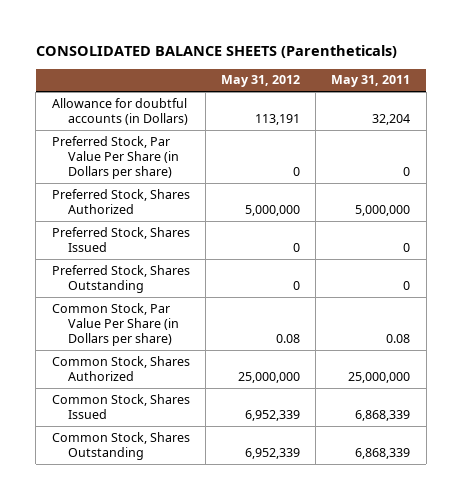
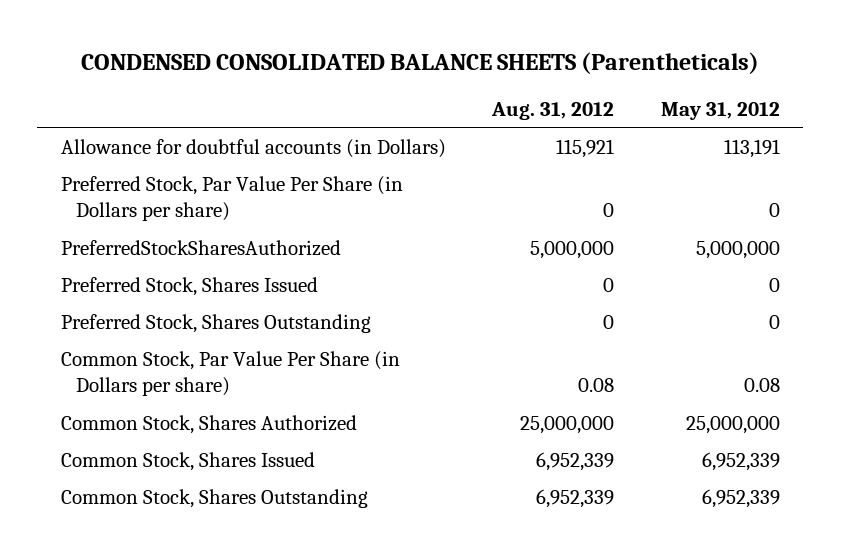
[35,44,397,58] CONSOLIDATED BALANCE SHEETS (Parentheticals) -> [81,51,760,74] CONDENSED CONSOLIDATED BALANCE SHEETS (Parentheticals)
[331,75,411,88] May 31, 2011 -> none
none -> [491,101,615,120] Aug. 31, 2012
[51,188,190,214] Preferred Stock, Shares Authorized -> [60,239,341,256] PreferredStockSharesAuthorized

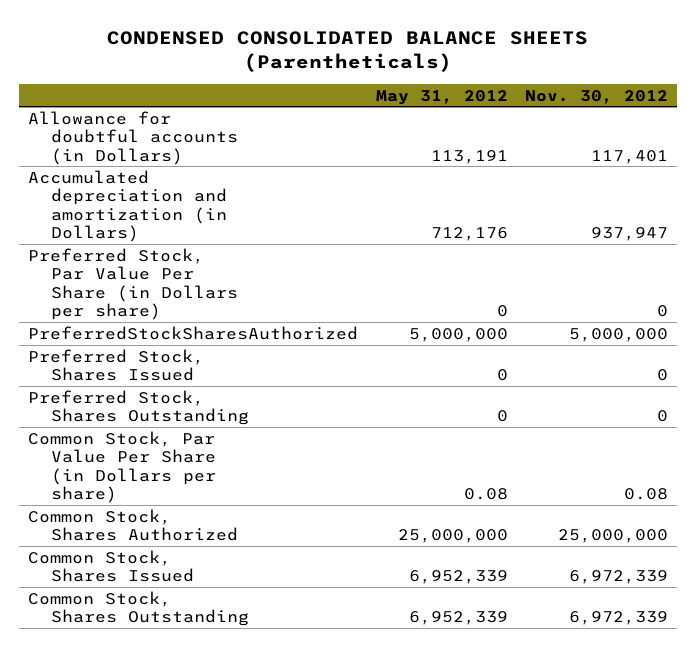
[491,101,615,120] Aug. 31, 2012 -> none
none -> [525,89,669,104] Nov. 30, 2012
none -> [28,169,228,243] Accumulated depreciation and amortization (in Dollars)

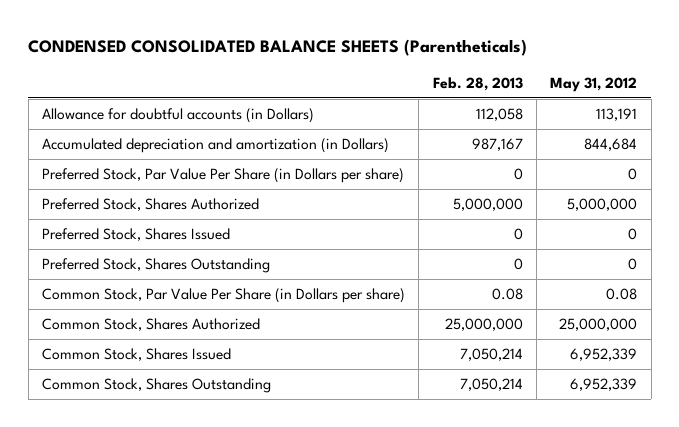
[525,89,669,104] Nov. 30, 2012 -> none
none -> [432,76,523,91] Feb. 28, 2013
[430,227,508,242] 712,176 -> [584,138,638,152] 844,684
[28,325,359,340] PreferredStockSharesAuthorized -> [42,198,260,212] Preferred Stock, Shares Authorized

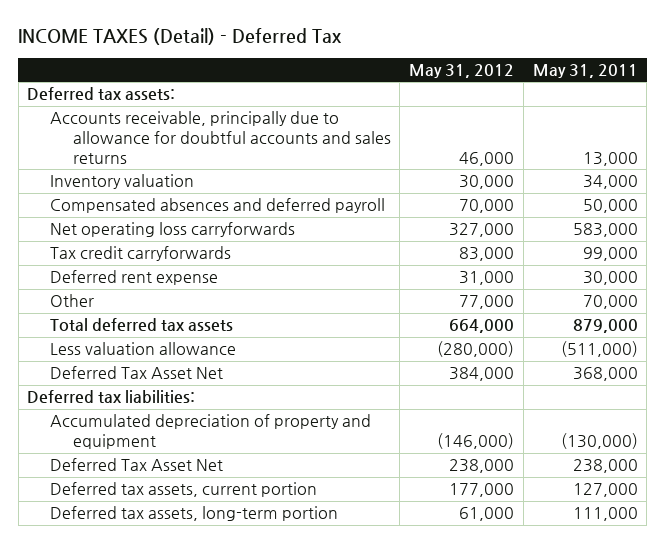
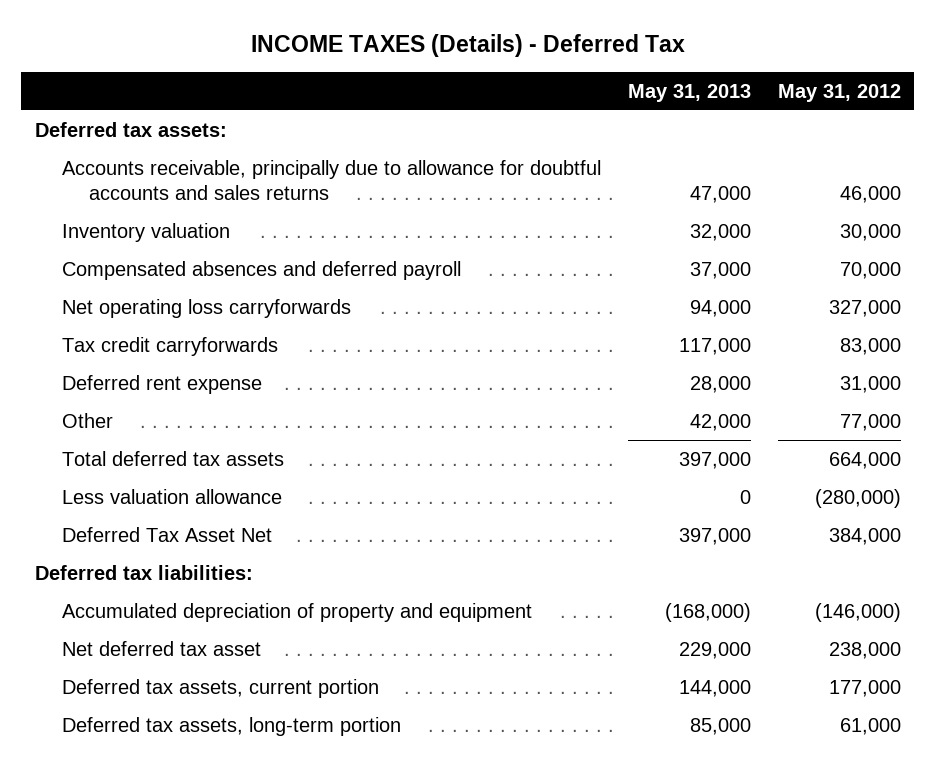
[18,28,343,46] INCOME TAXES (Detail) - Deferred Tax -> [250,34,685,58] INCOME TAXES (Details) - Deferred Tax
[532,63,638,78] May 31, 2011 -> none
none -> [627,83,751,102] May 31, 2013
[50,458,224,472] Deferred Tax Asset Net -> [61,640,261,656] Net deferred tax asset

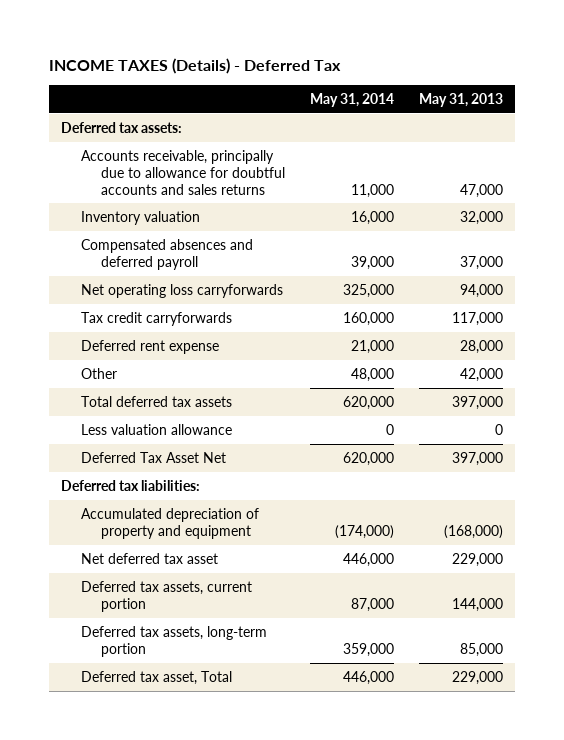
[777,83,901,102] May 31, 2012 -> none
none -> [309,92,394,107] May 31, 2014
none -> [81,670,233,685] Deferred tax asset, Total

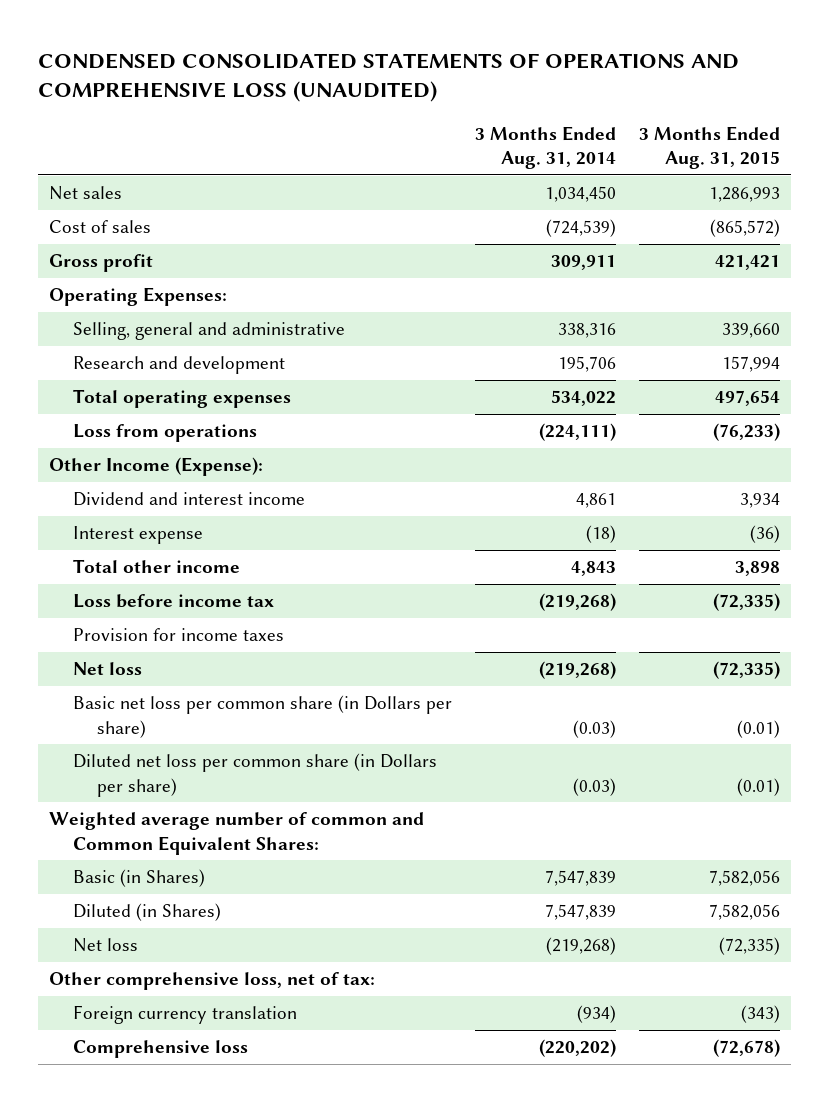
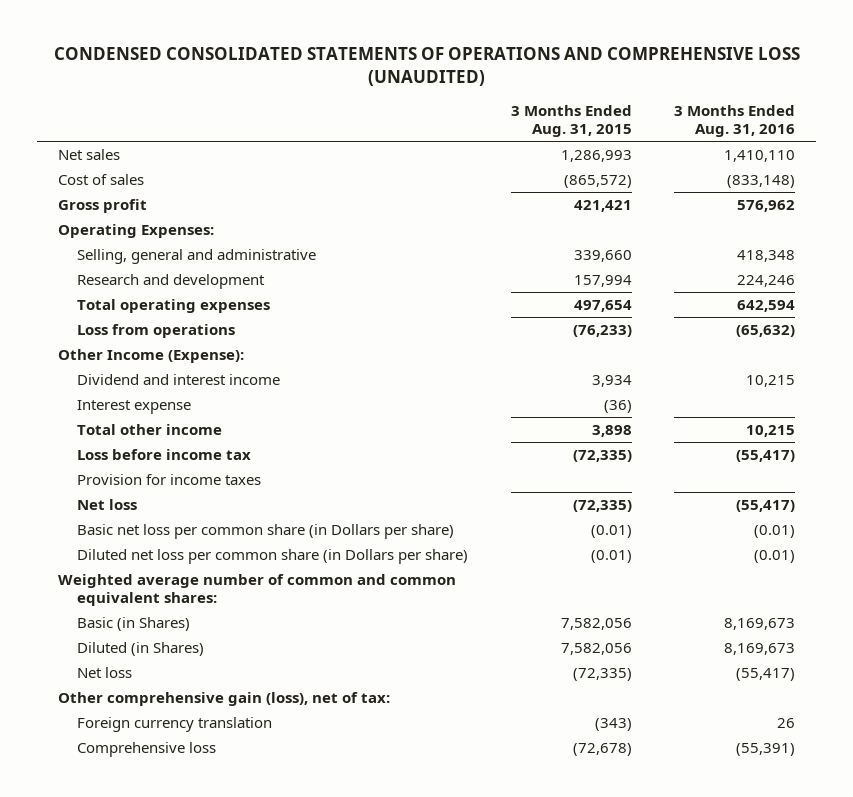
[475,125,617,170] 3 Months Ended Aug. 31, 2014 -> none
none -> [674,104,796,137] 3 Months Ended Aug. 31, 2016
[49,812,425,855] Weighted average number of common and Common Equivalent Shares: -> [58,573,457,606] Weighted average number of common and common equivalent shares:
[49,972,376,991] Other comprehensive loss, net of tax: -> [58,691,391,706] Other comprehensive gain (loss), net of tax:

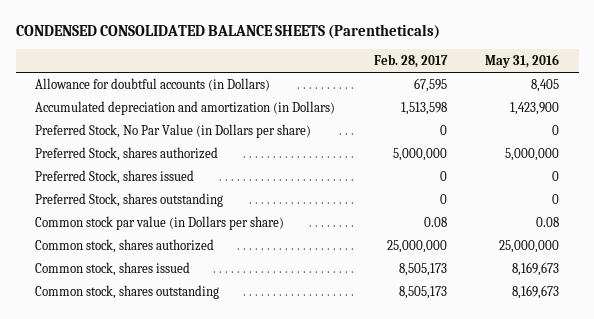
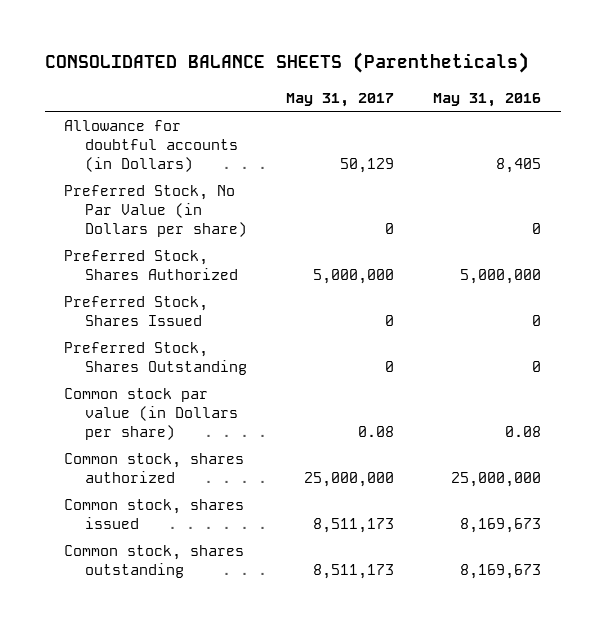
[15,24,440,40] CONDENSED CONSOLIDATED BALANCE SHEETS (Parentheticals) -> [44,52,529,74] CONSOLIDATED BALANCE SHEETS (Parentheticals)
[373,54,448,69] Feb. 28, 2017 -> none
none -> [286,92,395,107] May 31, 2017
[35,101,336,116] Accumulated depreciation and amortization (in Dollars) -> none
[35,147,219,162] Preferred Stock, shares authorized -> [64,250,239,280] Preferred Stock, Shares Authorized
[35,170,195,185] Preferred Stock, shares issued -> [64,296,209,326] Preferred Stock, Shares Issued
[35,193,224,208] Preferred Stock, shares outstanding -> [64,342,248,375] Preferred Stock, Shares Outstanding

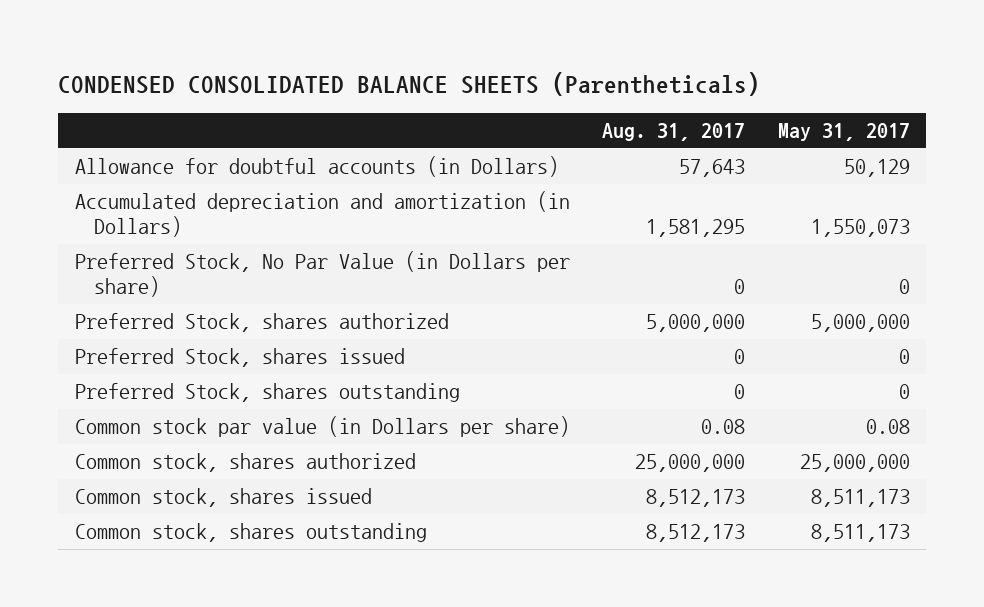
[44,52,529,74] CONSOLIDATED BALANCE SHEETS (Parentheticals) -> [58,71,761,96] CONDENSED CONSOLIDATED BALANCE SHEETS (Parentheticals)
[433,92,542,107] May 31, 2016 -> none
none -> [602,123,746,142] Aug. 31, 2017
none -> [74,191,570,238] Accumulated depreciation and amortization (in Dollars)
[64,250,239,280] Preferred Stock, Shares Authorized -> [74,313,449,333] Preferred Stock, shares authorized
[64,296,209,326] Preferred Stock, Shares Issued -> [74,348,405,368] Preferred Stock, shares issued
[64,342,248,375] Preferred Stock, Shares Outstanding -> [74,383,460,403] Preferred Stock, shares outstanding

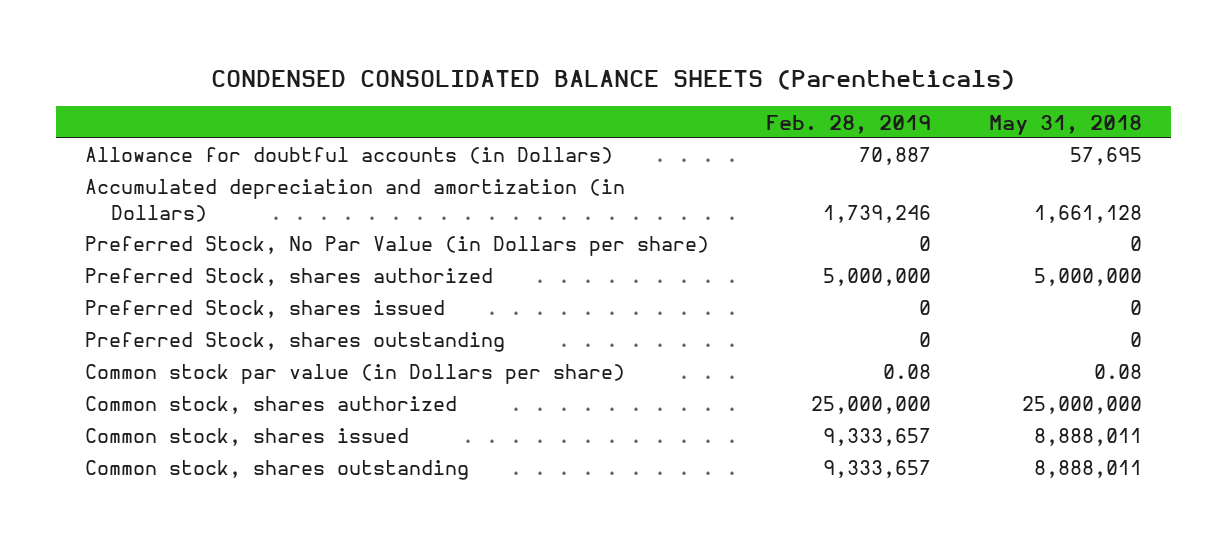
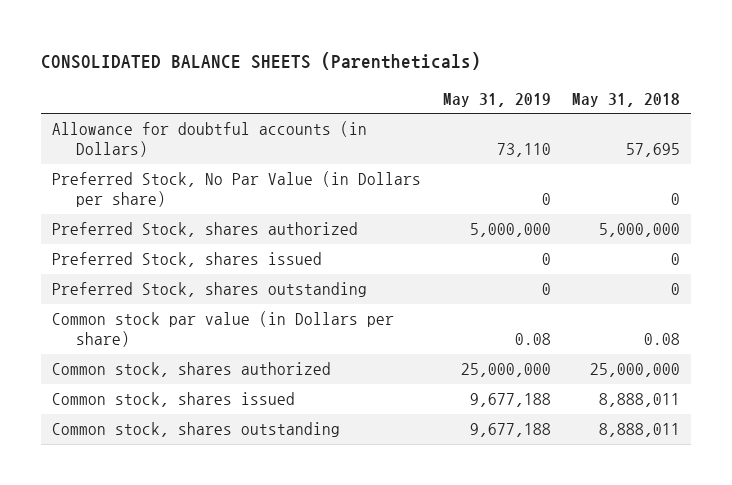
[211,69,1016,90] CONDENSED CONSOLIDATED BALANCE SHEETS (Parentheticals) -> [41,52,482,71] CONSOLIDATED BALANCE SHEETS (Parentheticals)
[766,114,932,134] Feb. 28, 2019 -> none
none -> [442,92,551,107] May 31, 2019
[84,179,625,222] Accumulated depreciation and amortization (in Dollars) -> none

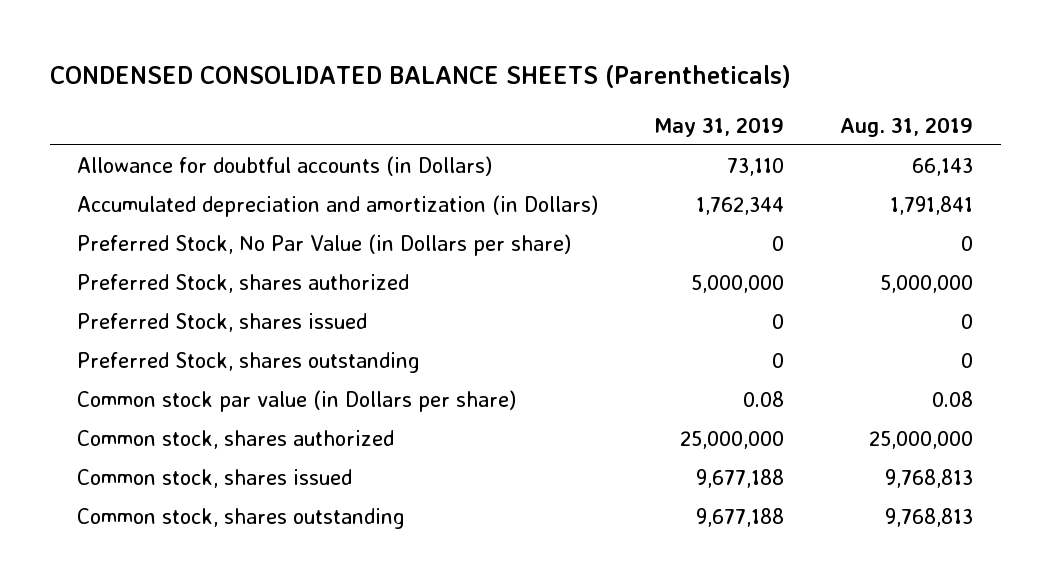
[41,52,482,71] CONSOLIDATED BALANCE SHEETS (Parentheticals) -> [49,64,791,88] CONDENSED CONSOLIDATED BALANCE SHEETS (Parentheticals)
[572,92,681,107] May 31, 2018 -> none
none -> [839,116,973,137] Aug. 31, 2019
none -> [77,194,599,217] Accumulated depreciation and amortization (in Dollars)

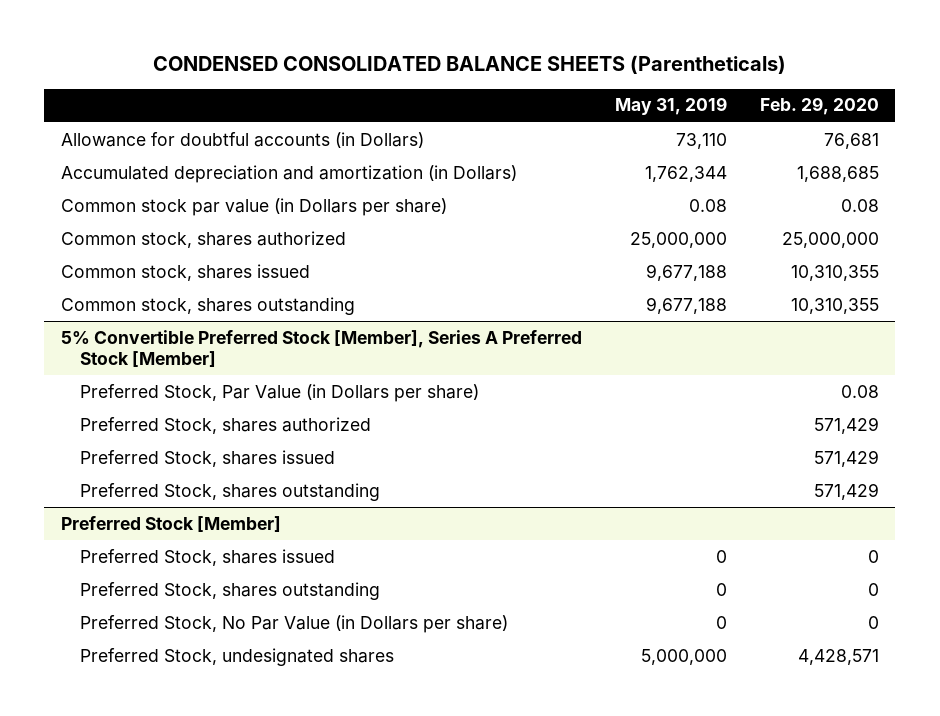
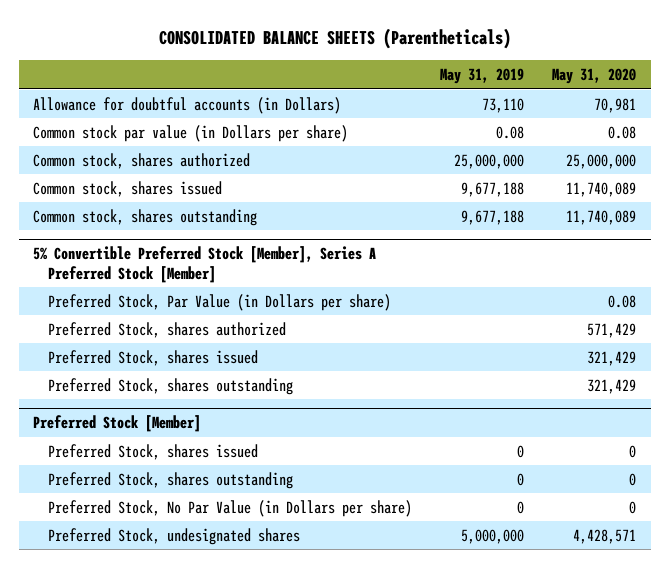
[152,55,786,75] CONDENSED CONSOLIDATED BALANCE SHEETS (Parentheticals) -> [158,28,511,50] CONSOLIDATED BALANCE SHEETS (Parentheticals)
[759,97,879,116] Feb. 29, 2020 -> none
none -> [552,68,637,85] May 31, 2020
[60,164,517,183] Accumulated depreciation and amortization (in Dollars) -> none

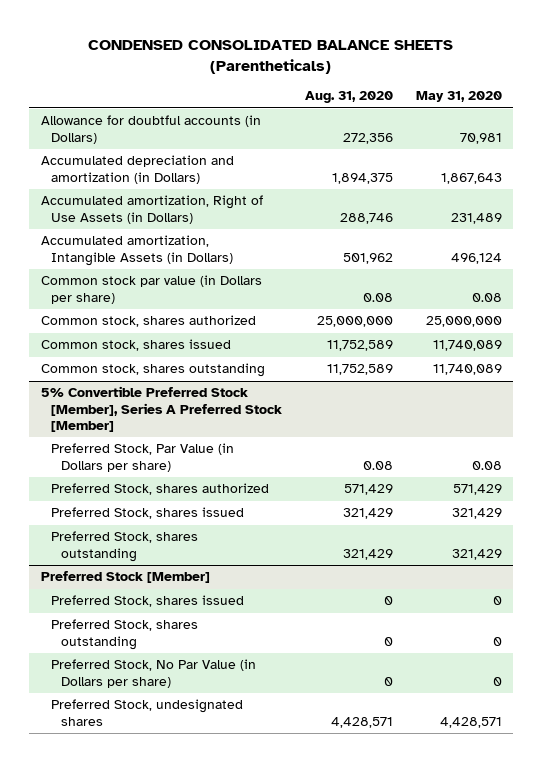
[158,28,511,50] CONSOLIDATED BALANCE SHEETS (Parentheticals) -> [88,39,454,74] CONDENSED CONSOLIDATED BALANCE SHEETS (Parentheticals)
[440,68,525,85] May 31, 2019 -> none
none -> [304,91,393,104] Aug. 31, 2020
none -> [40,155,234,184] Accumulated depreciation and amortization (in Dollars)
none -> [40,195,263,224] Accumulated amortization, Right of Use Assets (in Dollars)
none -> [40,235,233,266] Accumulated amortization, Intangible Assets (in Dollars)

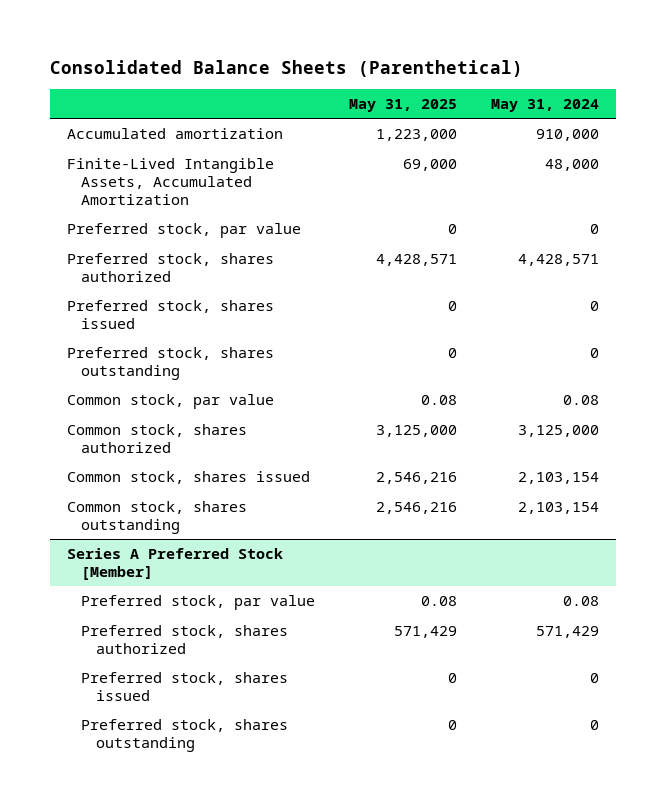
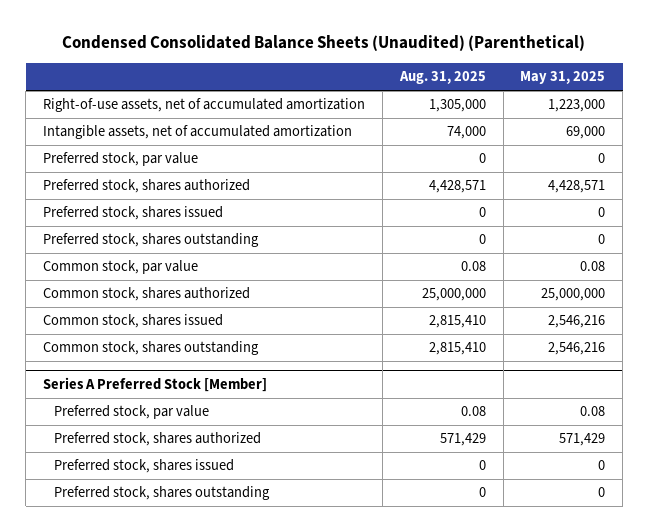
[50,59,524,77] Consolidated Balance Sheets (Parenthetical) -> [62,35,586,52] Condensed Consolidated Balance Sheets (Unaudited) (Parenthetical)
[491,98,600,112] May 31, 2024 -> none
none -> [398,71,486,85] Aug. 31, 2025
[67,128,284,140] Accumulated amortization -> [42,98,365,113] Right-of-use assets, net of accumulated amortization
[67,158,275,205] Finite-Lived Intangible Assets, Accumulated Amortization -> [42,125,352,140] Intangible assets, net of accumulated amortization
[376,425,458,438] 3,125,000 -> [541,288,606,302] 25,000,000

